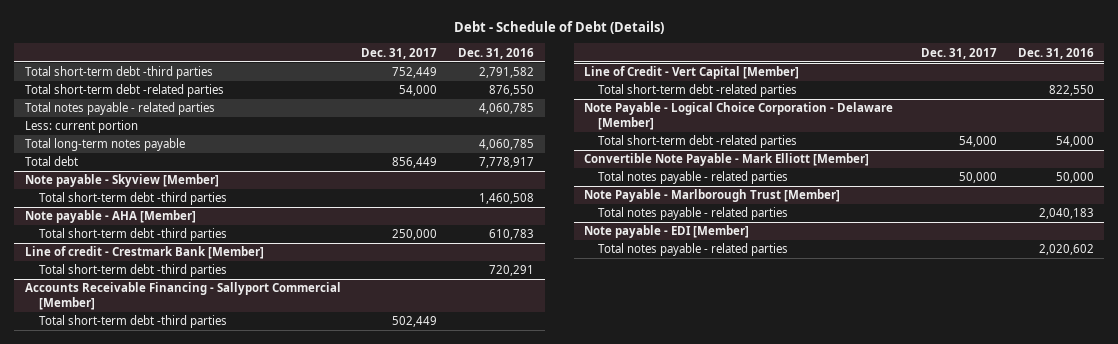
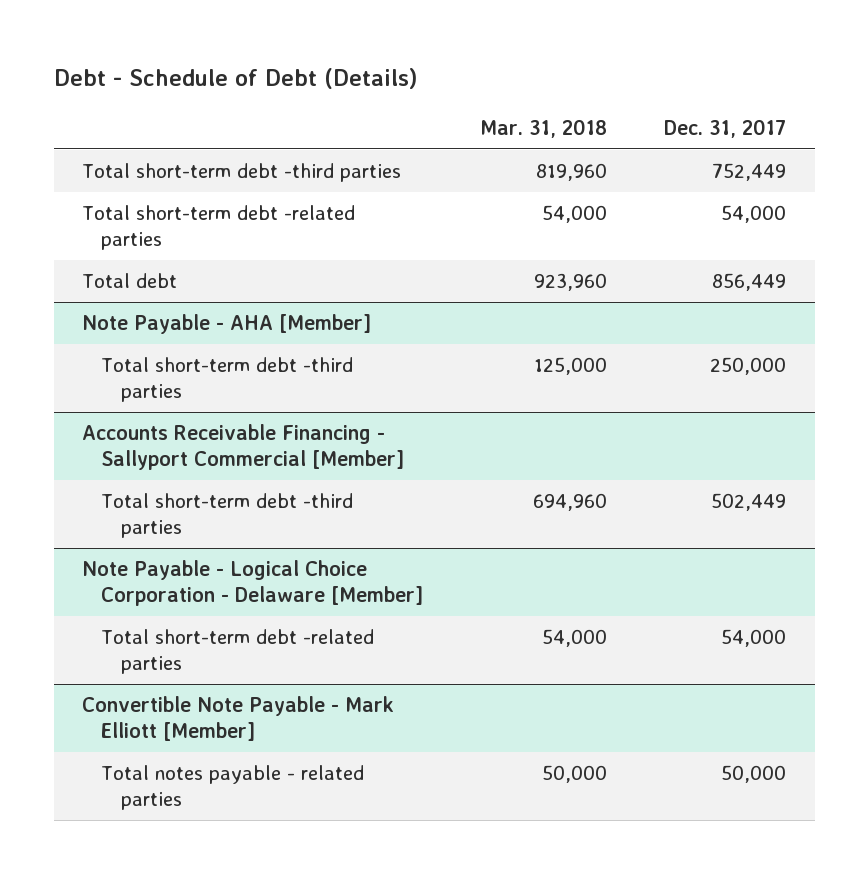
[458,47,535,59] Dec. 31, 2016 -> none
none -> [480,119,608,139] Mar. 31, 2018
[24,102,215,116] Total notes payable - related parties -> none
[24,120,138,134] Less: current portion -> none
[24,138,185,152] Total long-term notes payable -> none
[24,174,219,188] Note payable - Skyview [Member] -> none
[38,192,227,206] Total short-term debt -third parties -> none
[24,210,196,224] Note payable - AHA [Member] -> [82,313,372,334] Note Payable - AHA [Member]
[24,246,264,260] Line of credit - Crestmark Bank [Member] -> none
[38,264,227,278] Total short-term debt -third parties -> none
[583,66,799,80] Line of Credit - Vert Capital [Member] -> none
[597,84,797,98] Total short-term debt -related parties -> none
[583,189,840,203] Note Payable - Marlborough Trust [Member] -> none
[597,207,788,221] Total notes payable - related parties -> none
[583,225,749,239] Note payable - EDI [Member] -> none
[597,243,788,257] Total notes payable - related parties -> none

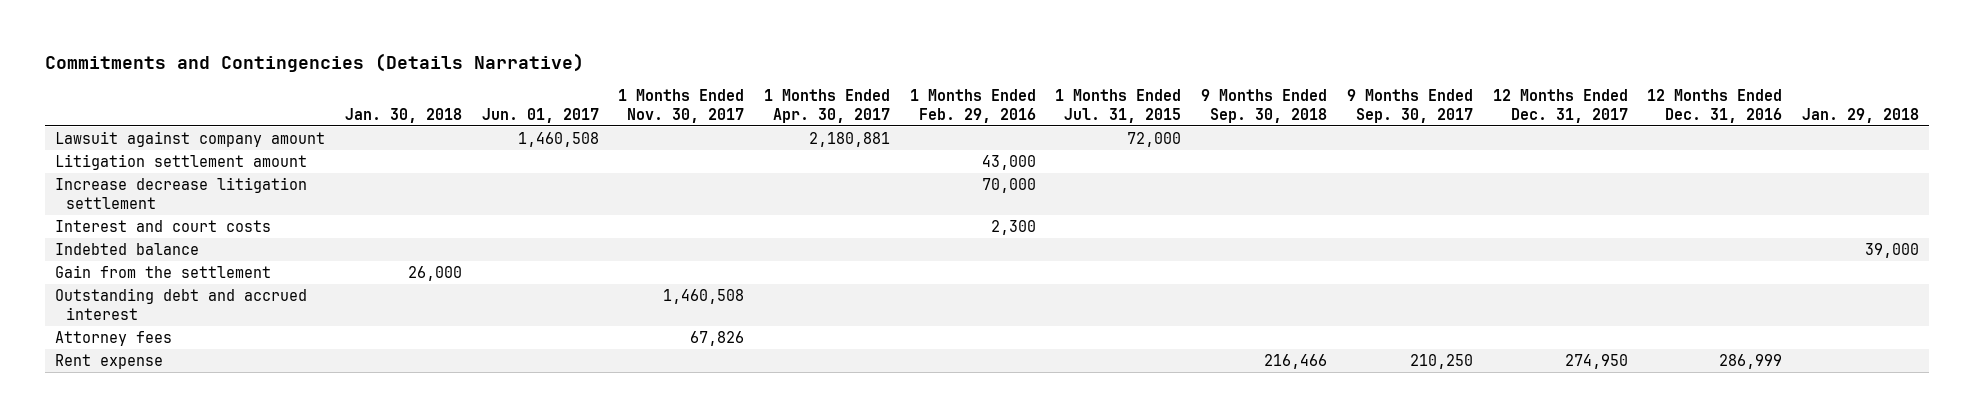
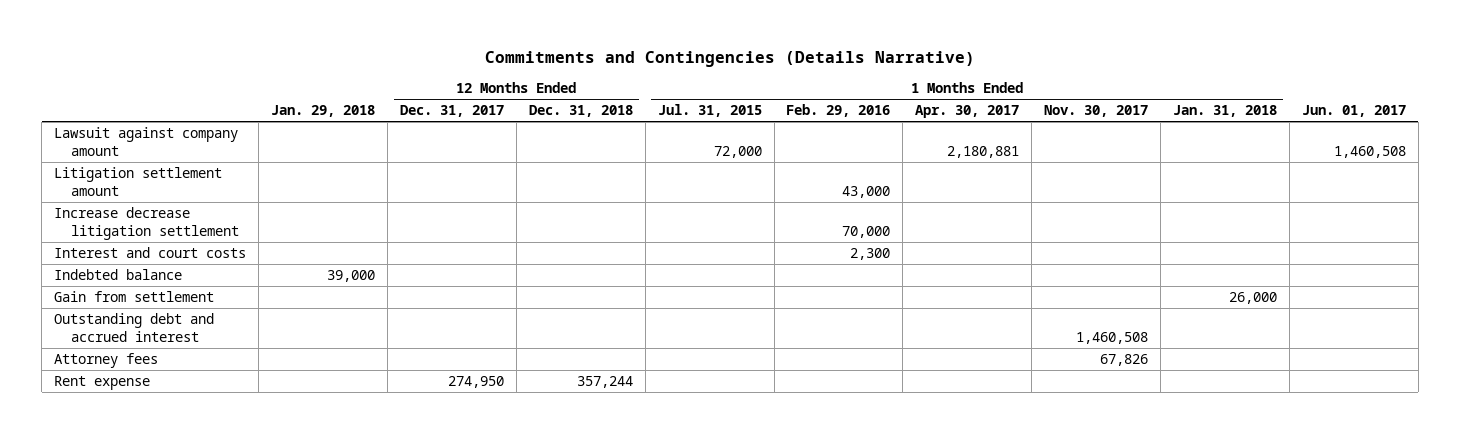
[344,107,462,123] Jan. 30, 2018 -> none
[1201,89,1328,123] 9 Months Ended Sep. 30, 2018 -> none
[1346,89,1473,123] 9 Months Ended Sep. 30, 2017 -> none
[1647,89,1783,123] 12 Months Ended Dec. 31, 2016 -> none
none -> [528,105,633,118] Dec. 31, 2018
none -> [1172,105,1277,118] Jan. 31, 2018
[55,265,272,279] Gain from the settlement -> [54,290,215,302] Gain from settlement

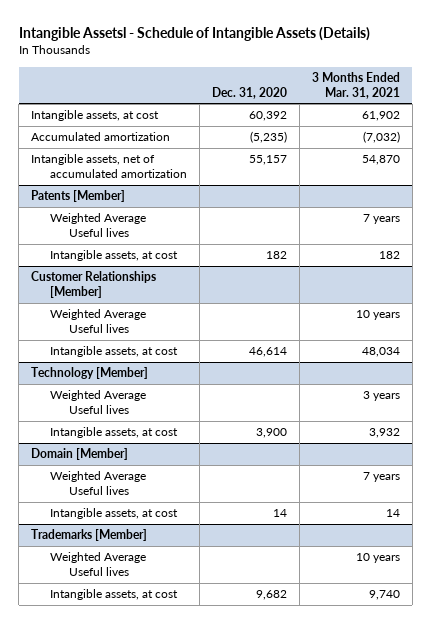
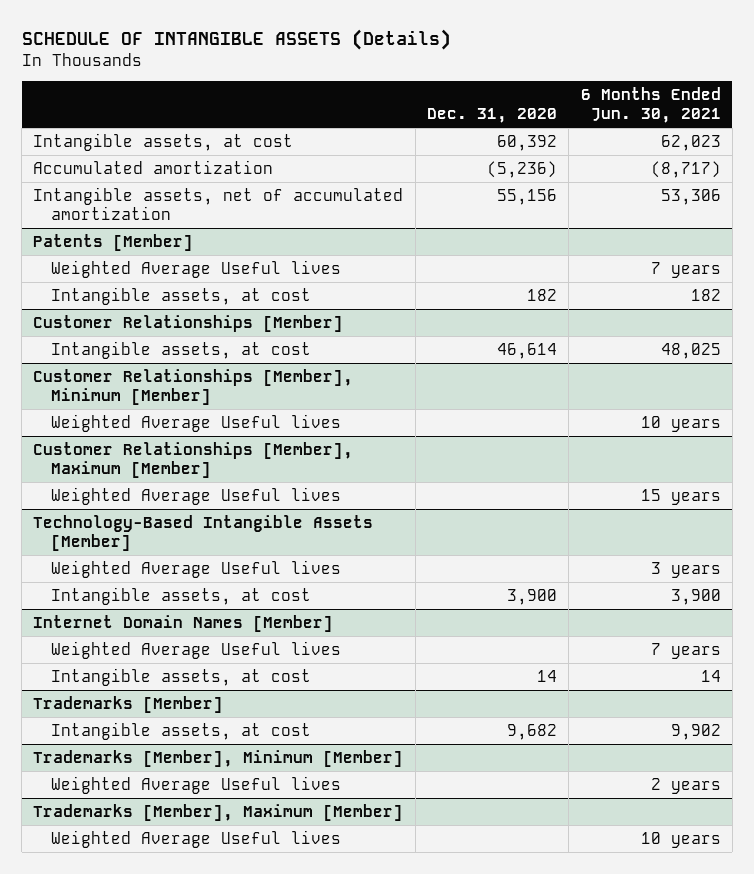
[18,26,370,41] Intangible Assetsl - Schedule of Intangible Assets (Details) -> [21,29,451,51] SCHEDULE OF INTANGIBLE ASSETS (Details)
[311,71,400,99] 3 Months Ended Mar. 31, 2021 -> none
none -> [580,86,721,124] 6 Months Ended Jun. 30, 2021
[249,131,287,144] (5,235) -> [486,160,557,178] (5,236)
[248,155,287,166] 55,157 -> [496,188,557,205] 55,156
[50,309,147,334] Weighted Average Useful lives -> none
none -> [33,368,354,405] Customer Relationships [Member], Minimum [Member]
none -> [50,413,341,432] Weighted Average Useful lives
none -> [33,441,354,478] Customer Relationships [Member], Maximum [Member]
none -> [50,486,341,505] Weighted Average Useful lives
[31,367,149,380] Technology [Member] -> [33,514,374,551] Technology-Based Intangible Assets [Member]
[31,448,129,461] Domain [Member] -> [33,614,334,632] Internet Domain Names [Member]
[50,552,147,577] Weighted Average Useful lives -> none
none -> [33,749,404,767] Trademarks [Member], Minimum [Member]
none -> [50,775,341,794] Weighted Average Useful lives
none -> [33,803,404,821] Trademarks [Member], Maximum [Member]
none -> [50,829,341,848] Weighted Average Useful lives

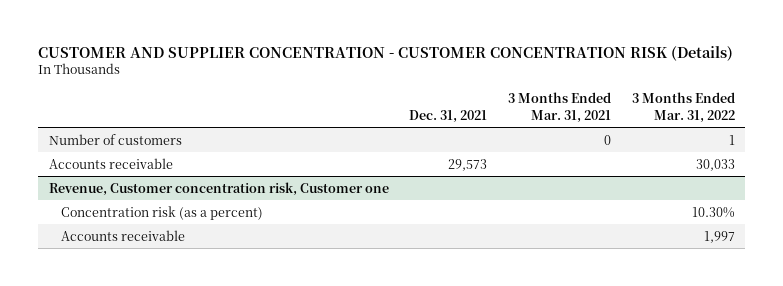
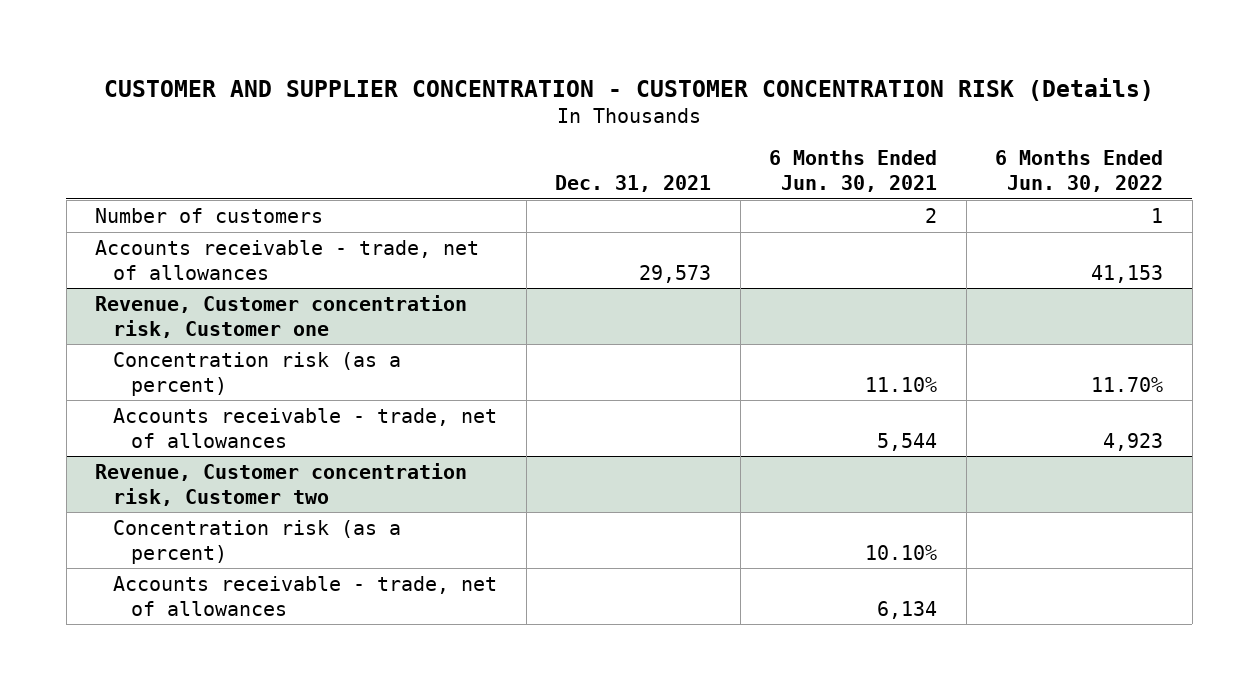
[507,92,611,123] 3 Months Ended Mar. 31, 2021 -> none
[631,92,735,123] 3 Months Ended Mar. 31, 2022 -> none
none -> [769,150,938,192] 6 Months Ended Jun. 30, 2021
none -> [995,150,1164,192] 6 Months Ended Jun. 30, 2022
[48,157,173,169] Accounts receivable -> [95,239,480,280] Accounts receivable - trade, net of allowances
[61,229,186,241] Accounts receivable -> [113,407,498,448] Accounts receivable - trade, net of allowances
none -> [95,462,468,506] Revenue, Customer concentration risk, Customer two
none -> [113,519,402,564] Concentration risk (as a percent)
none -> [113,575,498,616] Accounts receivable - trade, net of allowances

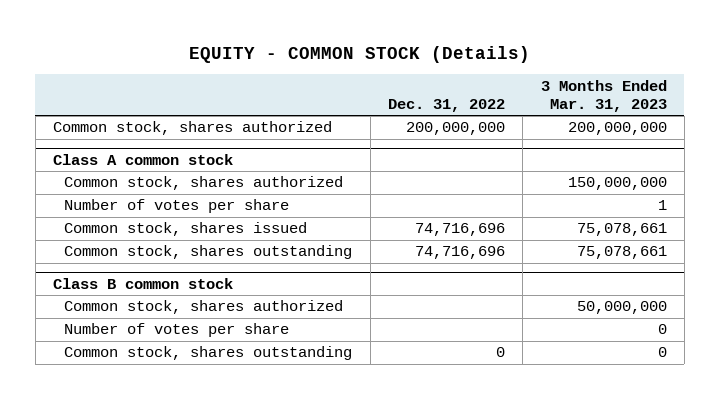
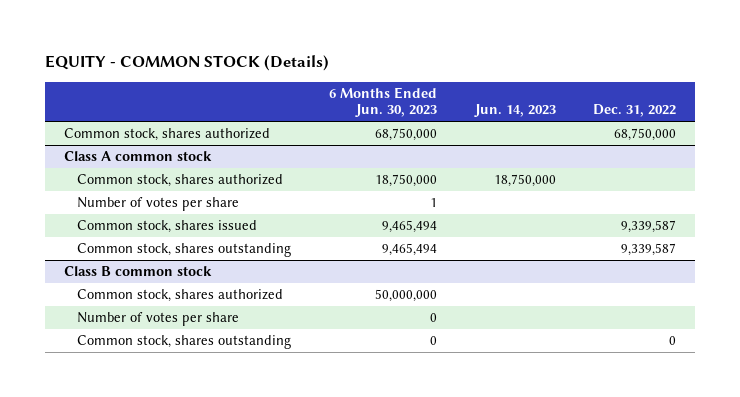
[540,79,667,112] 3 Months Ended Mar. 31, 2023 -> none
none -> [329,86,438,118] 6 Months Ended Jun. 30, 2023
none -> [473,104,556,118] Jun. 14, 2023
[405,122,505,136] 200,000,000 -> [614,128,677,142] 68,750,000
[414,223,505,237] 74,716,696 -> [621,220,677,234] 9,339,587
[414,246,505,260] 74,716,696 -> [621,243,677,257] 9,339,587

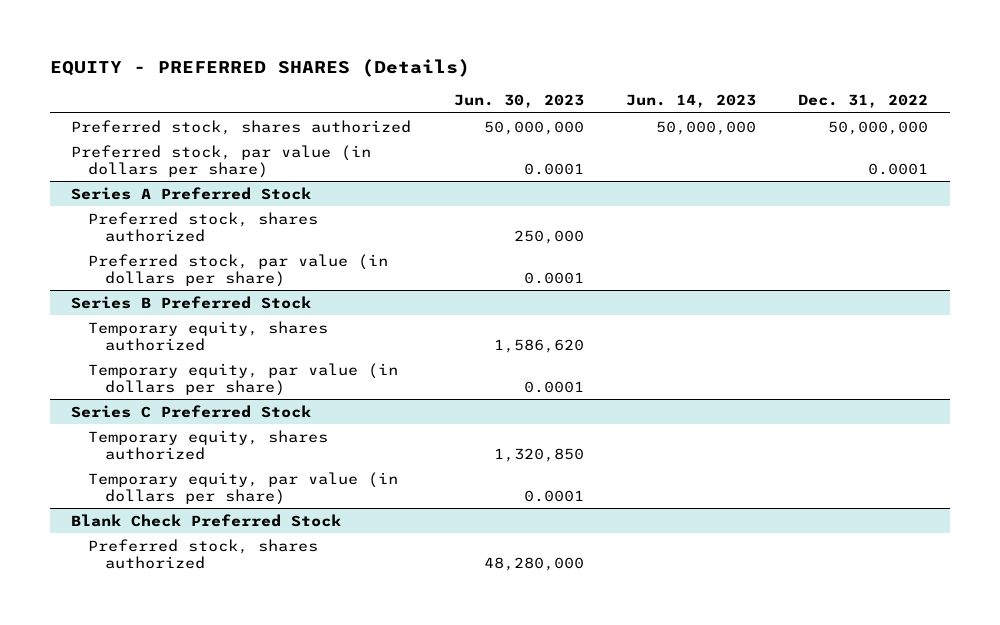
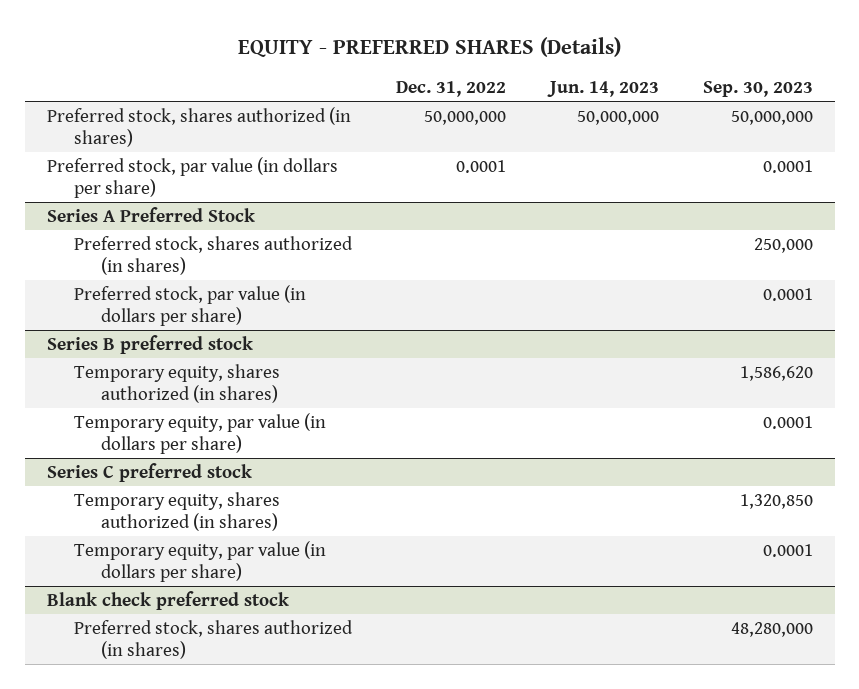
[453,94,584,109] Jun. 30, 2023 -> none
none -> [702,81,813,98] Sep. 30, 2023
[71,119,412,135] Preferred stock, shares authorized -> [46,106,351,147] Preferred stock, shares authorized (in shares)
[87,211,318,242] Preferred stock, shares authorized -> [73,235,353,275] Preferred stock, shares authorized (in shares)
[71,295,312,309] Series B Preferred Stock -> [46,334,253,354] Series B preferred stock
[87,320,328,351] Temporary equity, shares authorized -> [73,363,280,403] Temporary equity, shares authorized (in shares)
[71,404,312,418] Series C Preferred Stock -> [46,462,252,482] Series C preferred stock
[87,429,328,460] Temporary equity, shares authorized -> [73,491,280,531] Temporary equity, shares authorized (in shares)
[71,513,342,527] Blank Check Preferred Stock -> [46,590,289,610] Blank check preferred stock
[87,538,318,569] Preferred stock, shares authorized -> [73,619,353,659] Preferred stock, shares authorized (in shares)

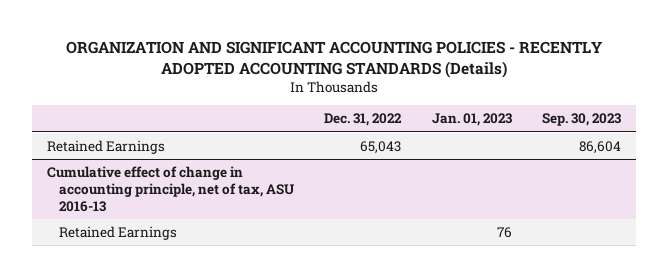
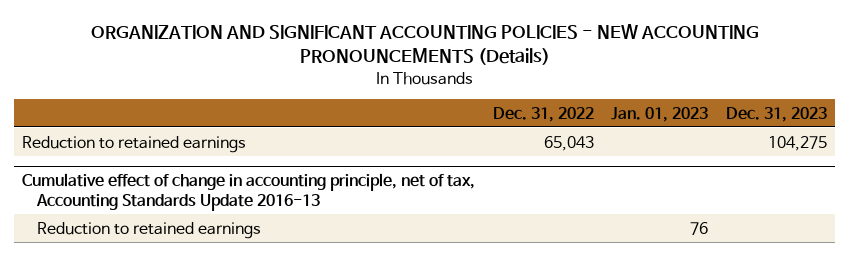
[66,40,604,78] ORGANIZATION AND SIGNIFICANT ACCOUNTING POLICIES - RECENTLY ADOPTED ACCOUNTING STANDARDS (Details) -> [90,24,759,66] ORGANIZATION AND SIGNIFICANT ACCOUNTING POLICIES - NEW ACCOUNTING PRONOUNCEMENTS (Details)
[542,113,622,127] Sep. 30, 2023 -> none
none -> [725,106,827,122] Dec. 31, 2023
[47,140,166,155] Retained Earnings -> [22,135,247,153] Reduction to retained earnings
[47,166,294,212] Cumulative effect of change in accounting principle, net of tax, ASU 2016-13 -> [22,172,476,211] Cumulative effect of change in accounting principle, net of tax, Accounting Standards Update 2016-13
[58,226,177,241] Retained Earnings -> [37,221,262,239] Reduction to retained earnings

